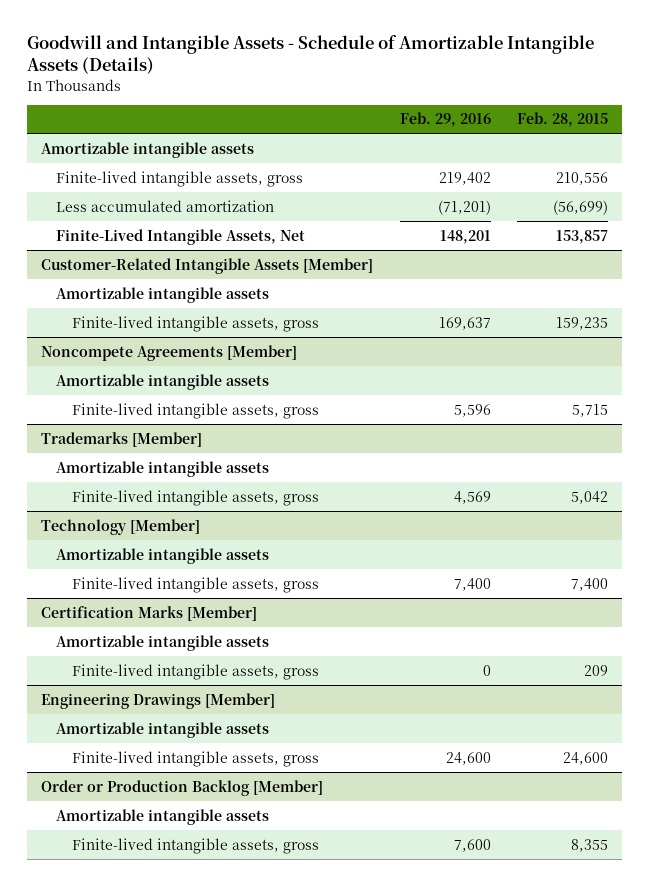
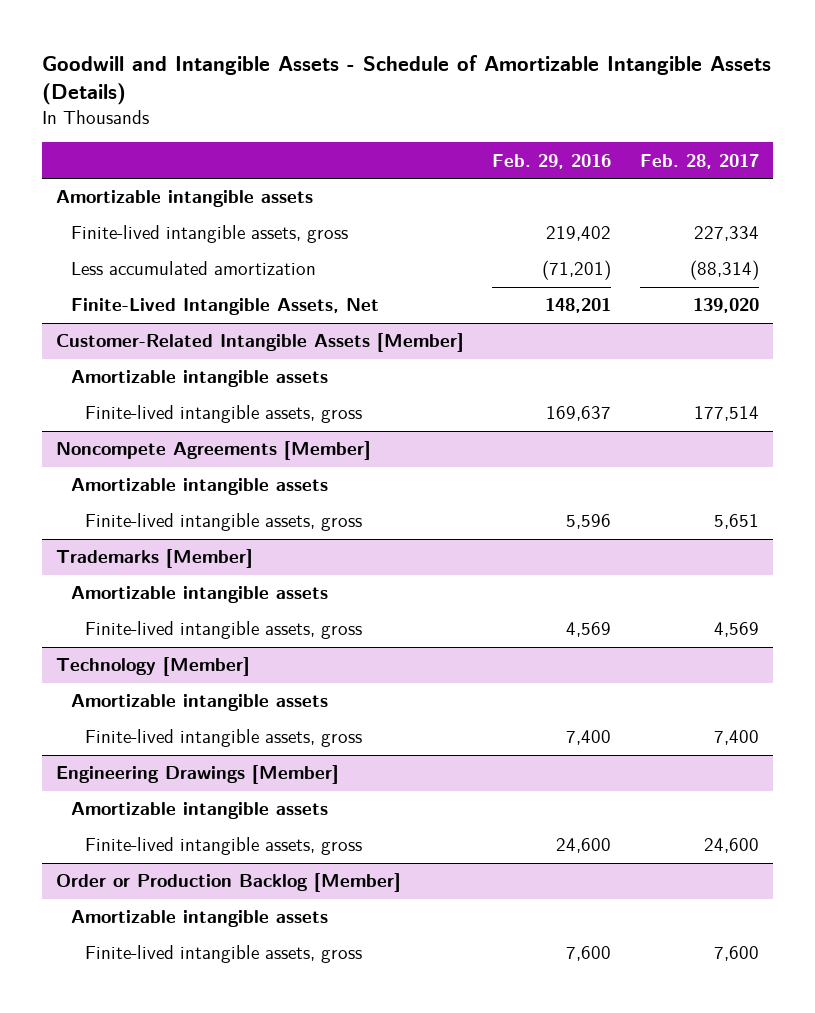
[517,112,609,128] Feb. 28, 2015 -> none
none -> [639,153,759,169] Feb. 28, 2017
[40,605,257,621] Certification Marks [Member] -> none
[56,634,270,651] Amortizable intangible assets -> none
[71,663,319,680] Finite-lived intangible assets, gross -> none

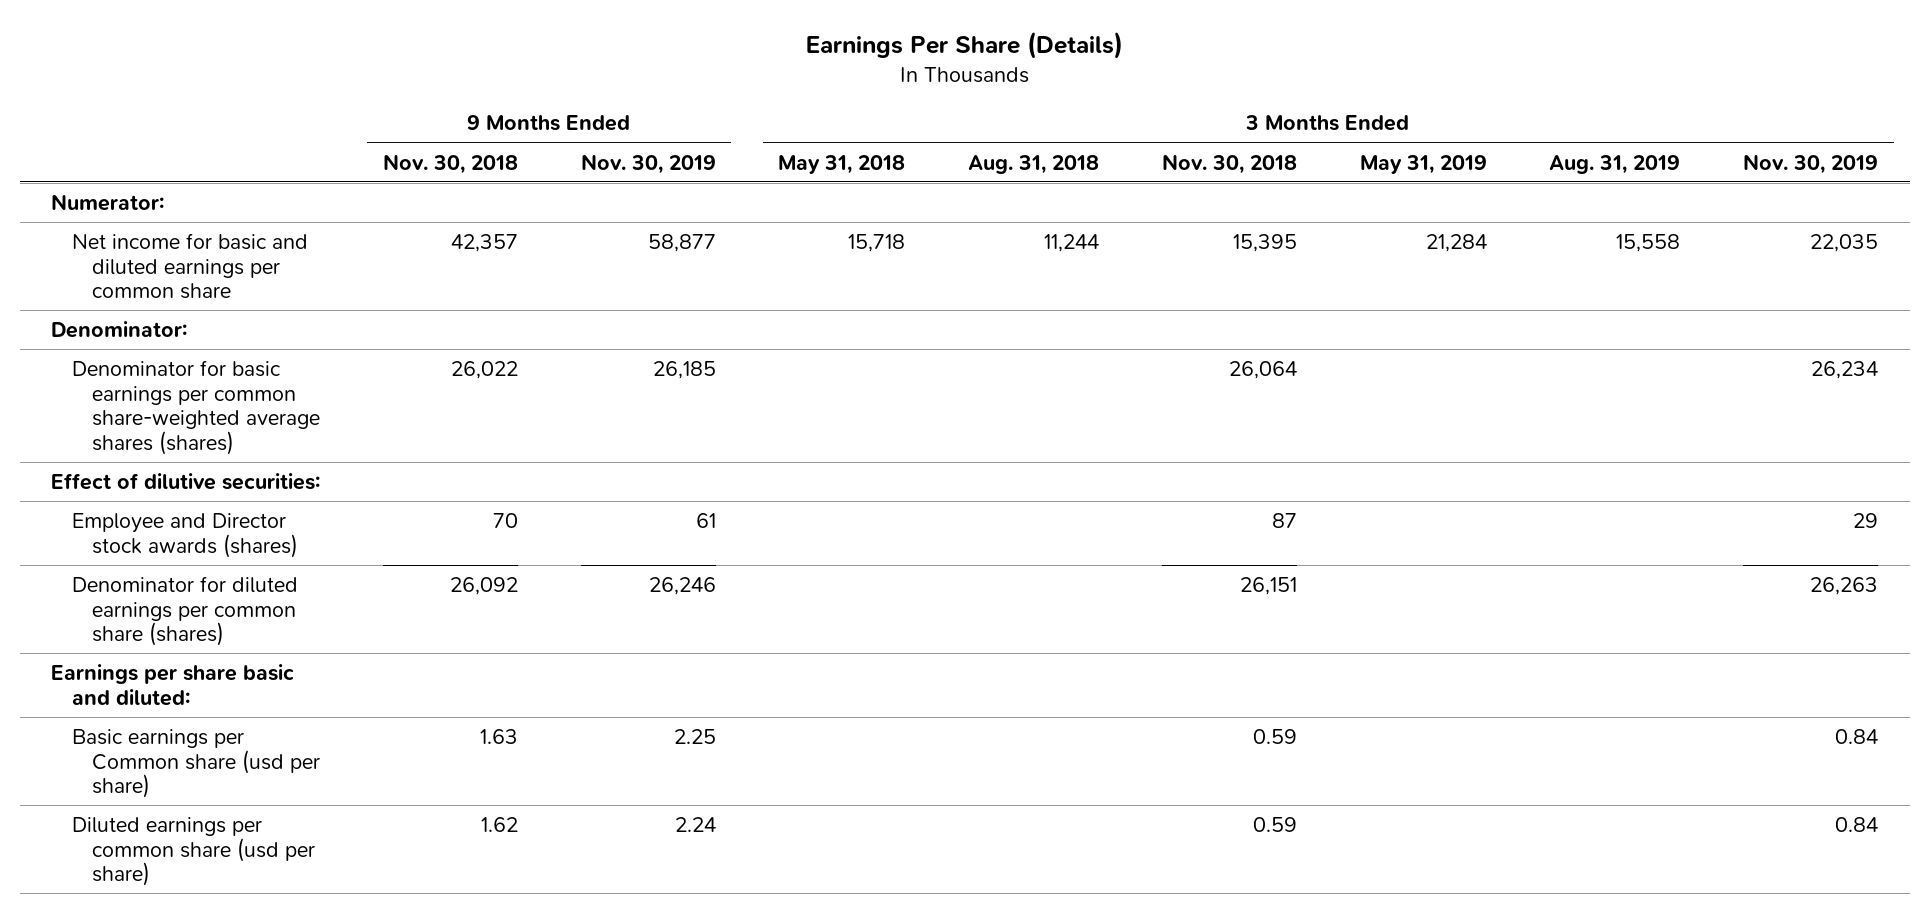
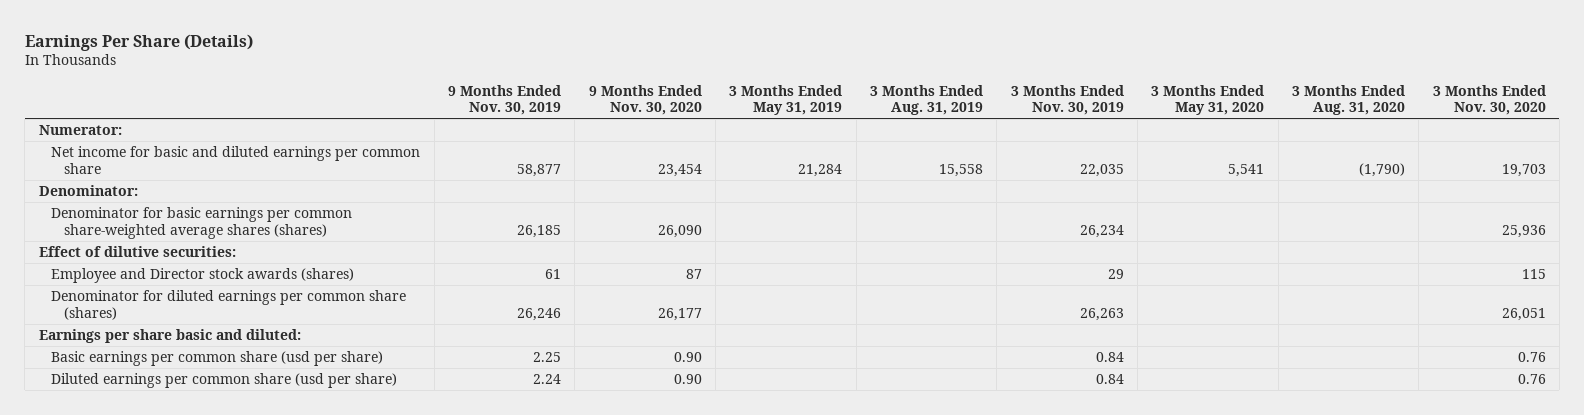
[383,153,519,174] Nov. 30, 2018 -> none
[778,154,906,174] May 31, 2018 -> none
[968,154,1100,174] Aug. 31, 2018 -> none
[1161,153,1297,174] Nov. 30, 2018 -> none
none -> [588,84,702,116] 9 Months Ended Nov. 30, 2020
none -> [1151,84,1265,116] 3 Months Ended May 31, 2020
none -> [1291,84,1405,116] 3 Months Ended Aug. 31, 2020
none -> [1432,84,1546,116] 3 Months Ended Nov. 30, 2020
[71,728,321,799] Basic earnings per Common share (usd per share) -> [51,351,384,367] Basic earnings per common share (usd per share)

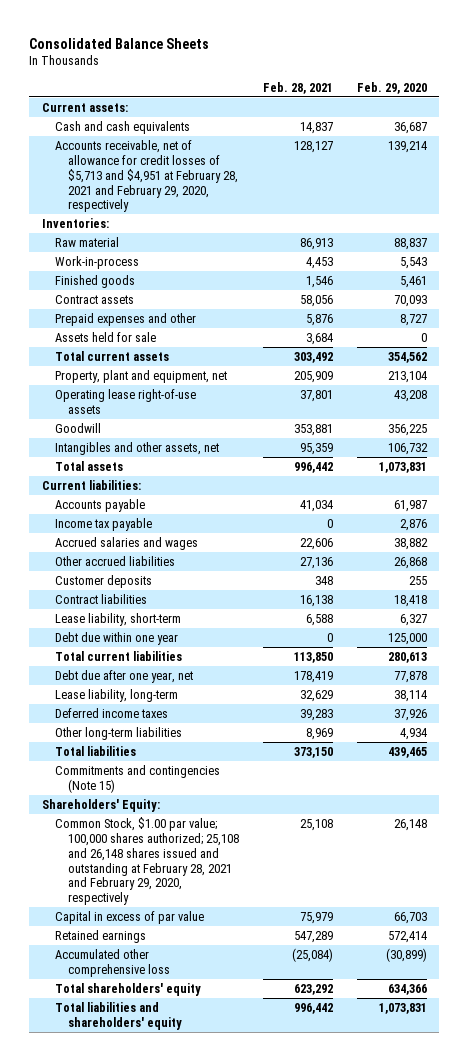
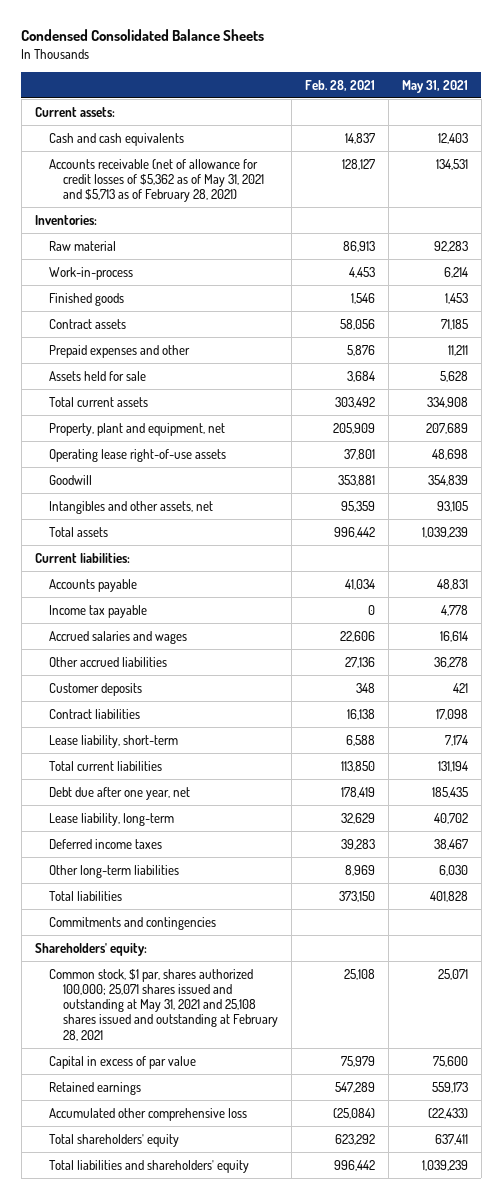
[29,37,210,49] Consolidated Balance Sheets -> [21,29,265,42] Condensed Consolidated Balance Sheets
[357,81,428,94] Feb. 29, 2020 -> none
none -> [401,79,468,93] May 31, 2021
[54,139,238,213] Accounts receivable, net of allowance for credit losses of $5,713 and $4,951 at February 28, 2021 and February 29, 2020, respectively -> [48,158,264,203] Accounts receivable (net of allowance for credit losses of $5,362 as of May 31, 2021 and $5,713 as of February 28, 2021)
[54,631,178,645] Debt due within one year -> none
[54,764,220,793] Commitments and contingencies (Note 15) -> [48,916,216,930] Commitments and contingencies
[41,798,160,812] Shareholders' Equity: -> [34,942,147,956] Shareholders' equity:
[54,816,239,906] Common Stock, $1.00 par value; 100,000 shares authorized; 25,108 and 26,148 shares issued and outstanding at February 28, 2021 and February 29, 2020, respectively -> [48,968,278,1041] Common stock, $1 par, shares authorized 100,000; 25,071 shares issued and outstanding at May 31, 2021 and 25,108 shares issued and outstanding at February 28, 2021

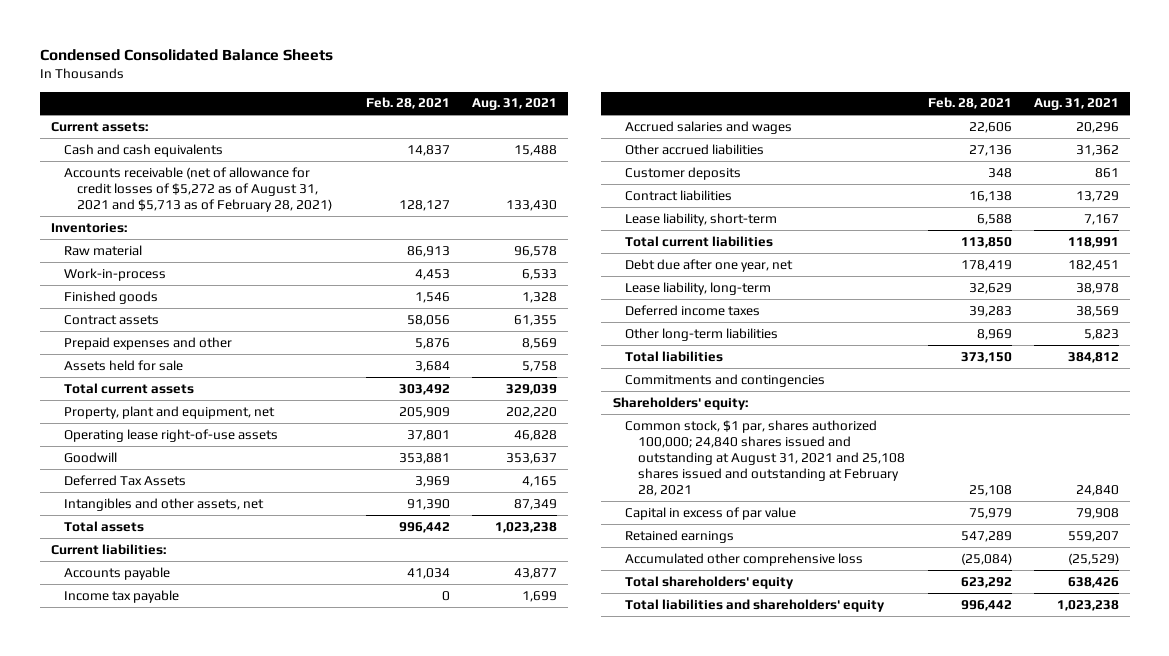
[401,79,468,93] May 31, 2021 -> none
none -> [471,98,557,111] Aug. 31, 2021
[48,158,264,203] Accounts receivable (net of allowance for credit losses of $5,362 as of May 31, 2021 and $5,713 as of February 28, 2021) -> [63,166,332,212] Accounts receivable (net of allowance for credit losses of $5,272 as of August 31, 2021 and $5,713 as of February 28, 2021)
none -> [63,474,186,486] Deferred Tax Assets
[340,500,375,512] 95,359 -> [406,498,450,510] 91,390
[48,968,278,1041] Common stock, $1 par, shares authorized 100,000; 25,071 shares issued and outstanding at May 31, 2021 and 25,108 shares issued and outstanding at February 28, 2021 -> [625,419,906,496] Common stock, $1 par, shares authorized 100,000; 24,840 shares issued and outstanding at August 31, 2021 and 25,108 shares issued and outstanding at February 28, 2021

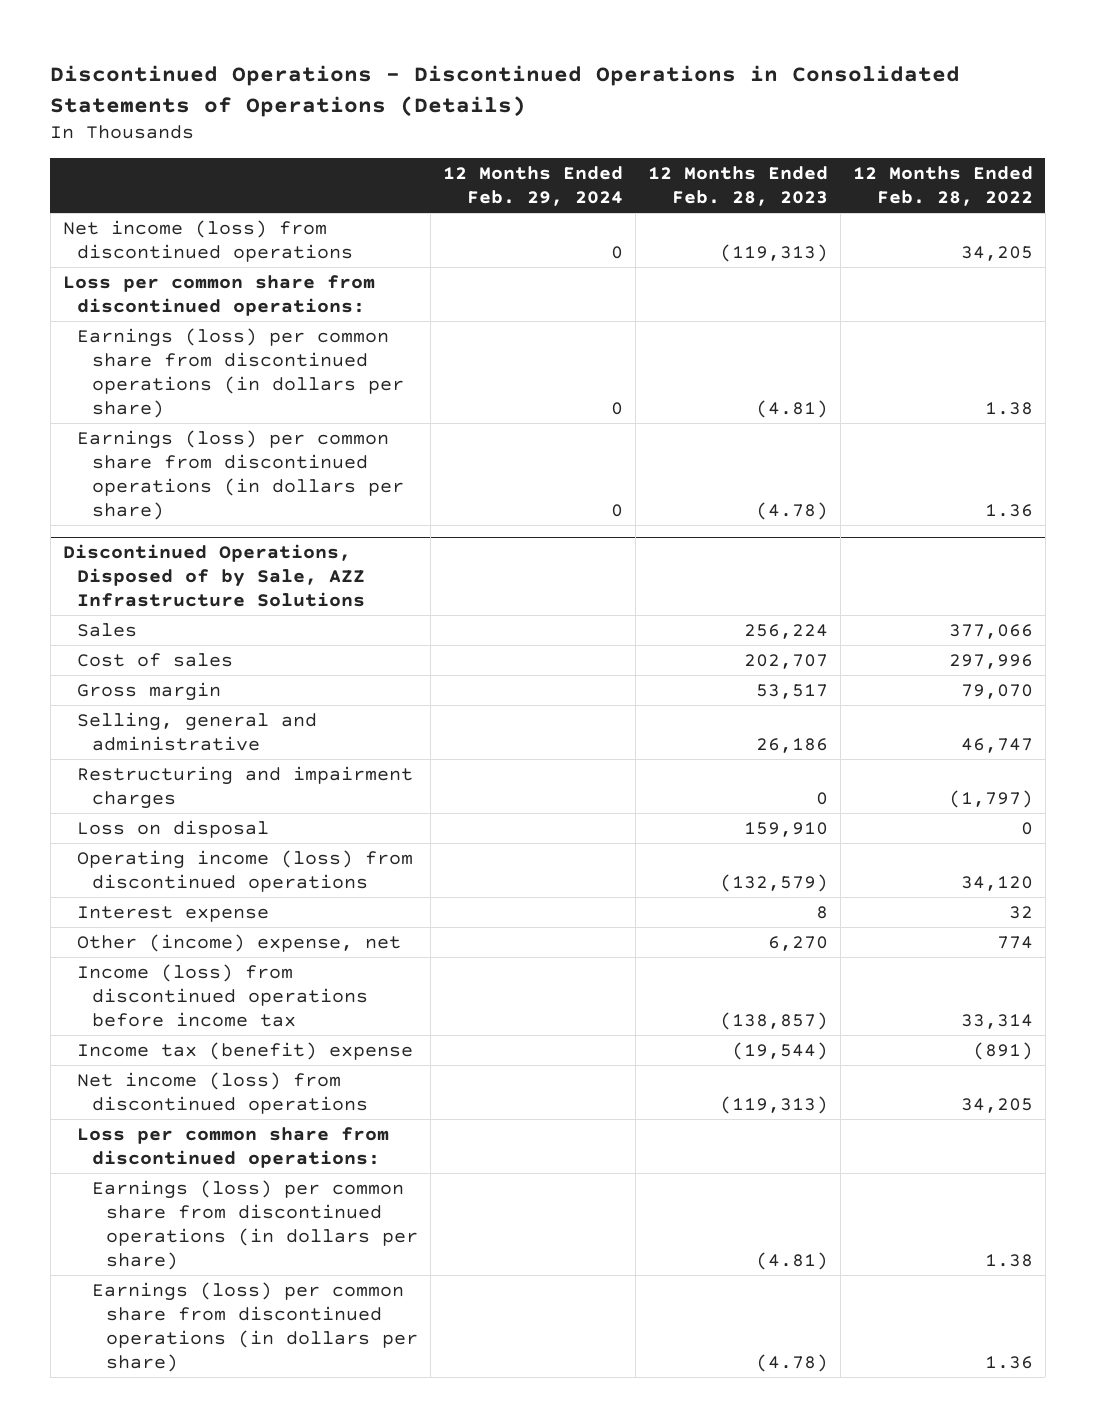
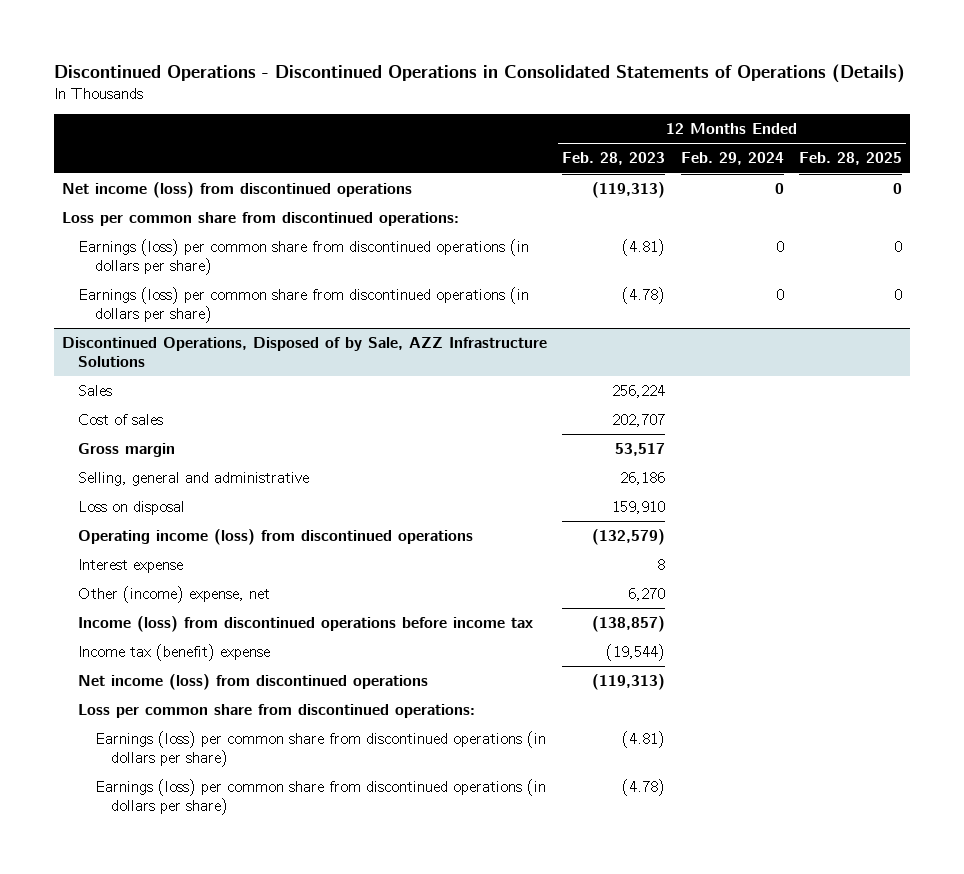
[852,165,1033,206] 12 Months Ended Feb. 28, 2022 -> none
none -> [799,152,903,166] Feb. 28, 2025
[77,765,414,809] Restructuring and impairment charges -> none

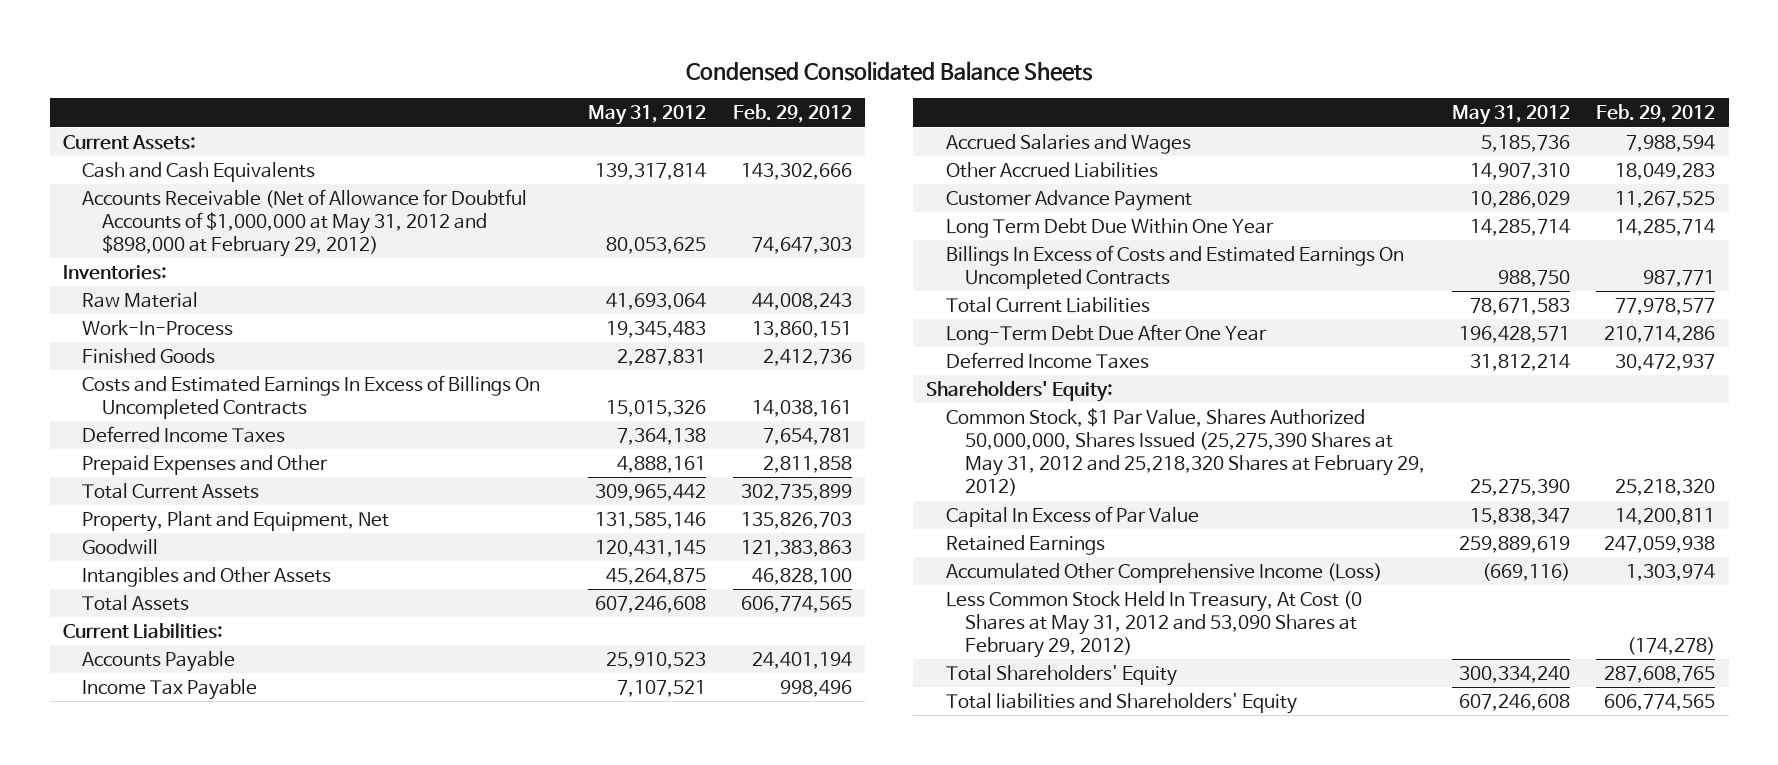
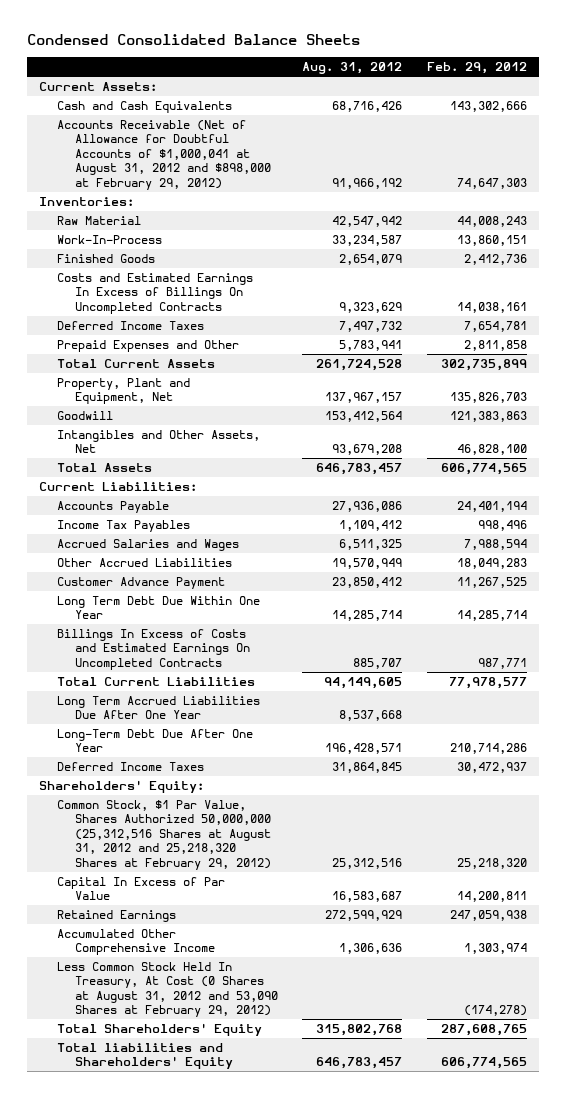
[588,105,707,126] May 31, 2012 -> none
none -> [302,62,403,75] Aug. 31, 2012
[82,189,528,258] Accounts Receivable (Net of Allowance for Doubtful Accounts of $1,000,000 at May 31, 2012 and $898,000 at February 29, 2012) -> [56,119,271,190] Accounts Receivable (Net of Allowance for Doubtful Accounts of $1,000,041 at August 31, 2012 and $898,000 at February 29, 2012)
[82,567,332,588] Intangibles and Other Assets -> [56,429,260,454] Intangibles and Other Assets, Net
[82,679,258,701] Income Tax Payable -> [56,519,190,532] Income Tax Payables
none -> [56,695,260,720] Long Term Accrued Liabilities Due After One Year
[945,408,1425,497] Common Stock, $1 Par Value, Shares Authorized 50,000,000, Shares Issued (25,275,390 Shares at May 31, 2012 and 25,218,320 Shares at February 29, 2012) -> [56,799,271,870] Common Stock, $1 Par Value, Shares Authorized 50,000,000 (25,312,516 Shares at August 31, 2012 and 25,218,320 Shares at February 29, 2012)
[945,563,1382,584] Accumulated Other Comprehensive Income (Loss) -> [56,928,215,956] Accumulated Other Comprehensive Income
[945,591,1362,659] Less Common Stock Held In Treasury, At Cost (0 Shares at May 31, 2012 and 53,090 Shares at February 29, 2012) -> [56,961,278,1018] Less Common Stock Held In Treasury, At Cost (0 Shares at August 31, 2012 and 53,090 Shares at February 29, 2012)

